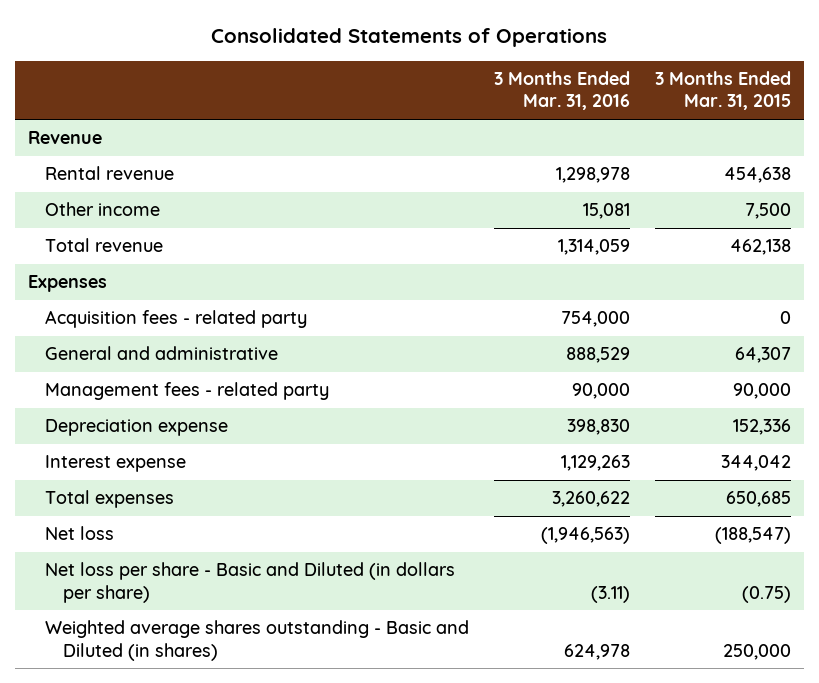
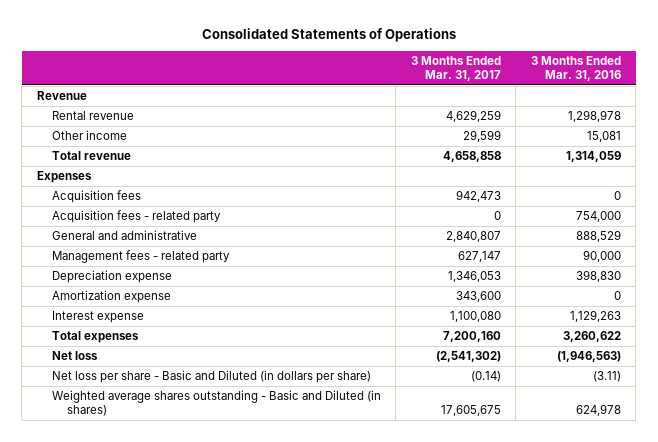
[655,71,792,111] 3 Months Ended Mar. 31, 2015 -> none
none -> [410,56,501,81] 3 Months Ended Mar. 31, 2017
none -> [51,190,141,204] Acquisition fees
none -> [51,290,171,304] Amortization expense

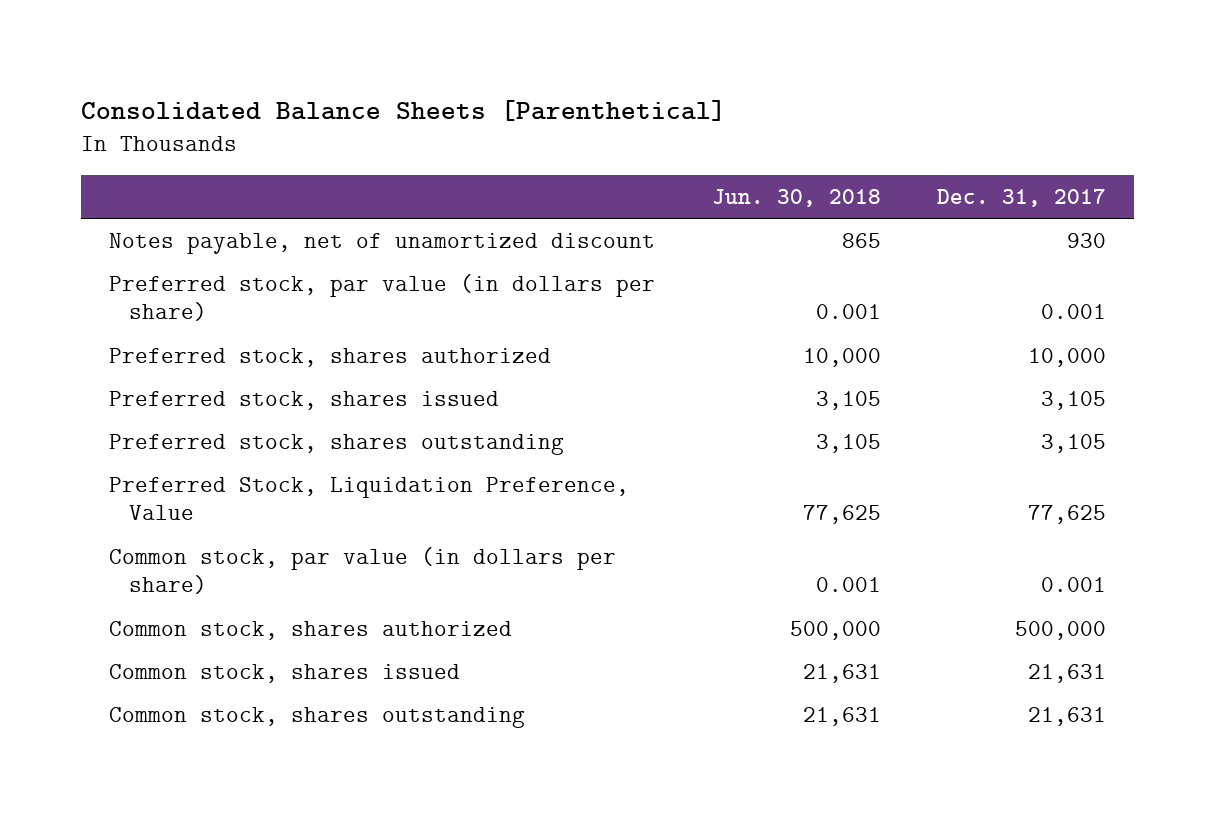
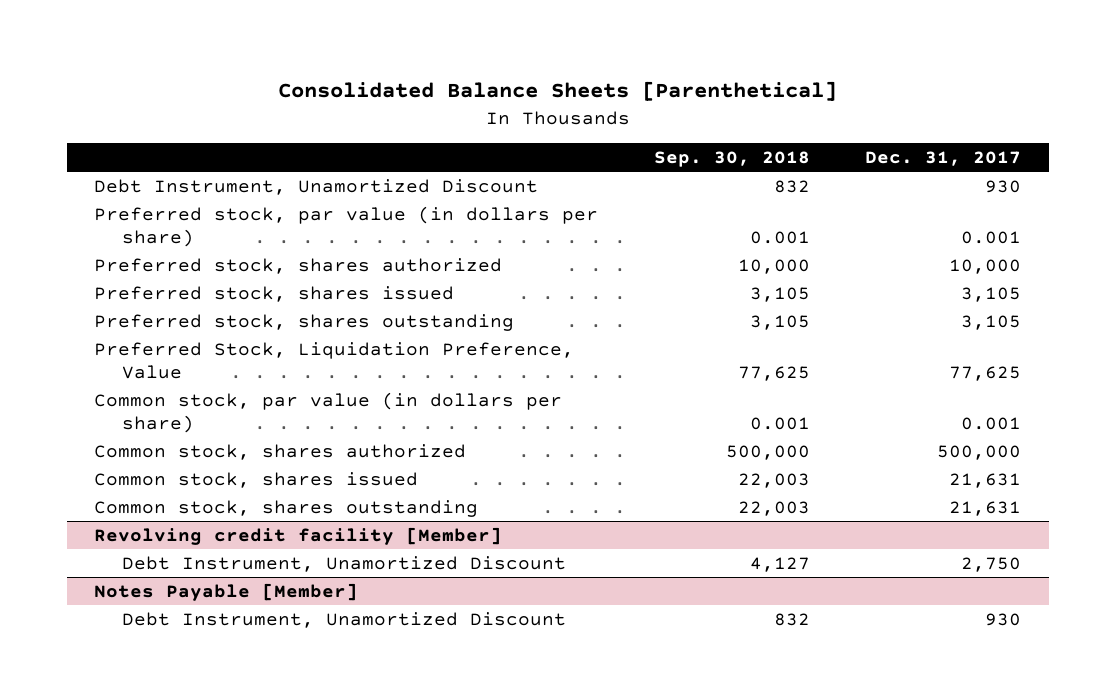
[711,189,881,208] Jun. 30, 2018 -> none
none -> [653,151,810,168] Sep. 30, 2018
[109,233,656,255] Notes payable, net of unamortized discount -> [94,178,539,195] Debt Instrument, Unamortized Discount
none -> [94,526,503,545] Revolving credit facility [Member]
none -> [121,555,566,572] Debt Instrument, Unamortized Discount
none -> [94,582,359,601] Notes Payable [Member]
none -> [121,611,566,628] Debt Instrument, Unamortized Discount

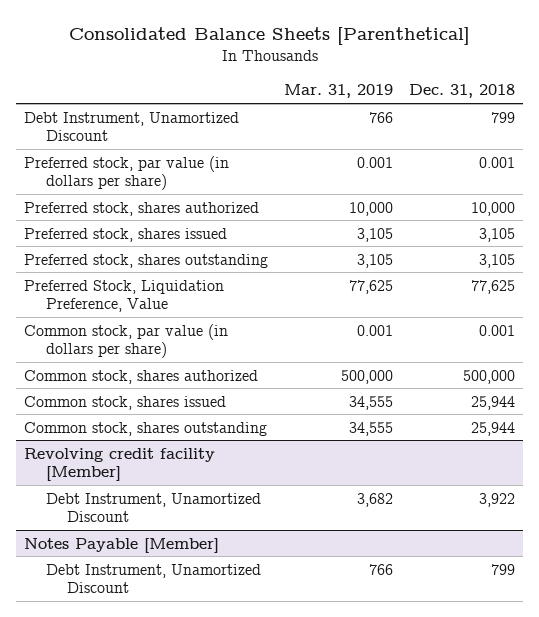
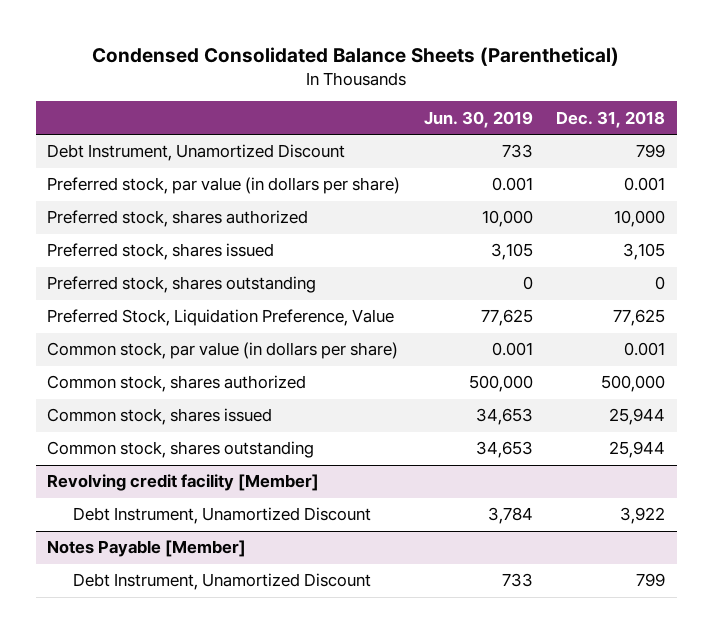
[68,27,470,46] Consolidated Balance Sheets [Parenthetical] -> [92,46,620,66] Condensed Consolidated Balance Sheets (Parenthetical)
[284,84,394,99] Mar. 31, 2019 -> none
none -> [423,110,533,128] Jun. 30, 2019
[478,253,515,268] 3,105 -> [655,276,666,291] 0

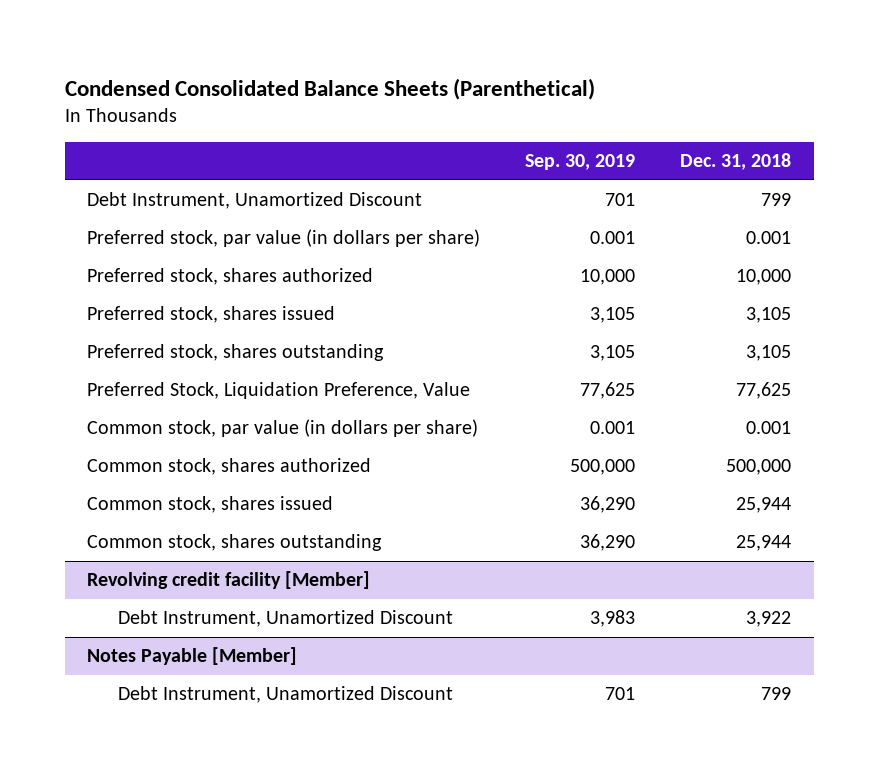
[423,110,533,128] Jun. 30, 2019 -> none
none -> [525,154,636,171] Sep. 30, 2019
[655,276,666,291] 0 -> [746,345,792,362] 3,105

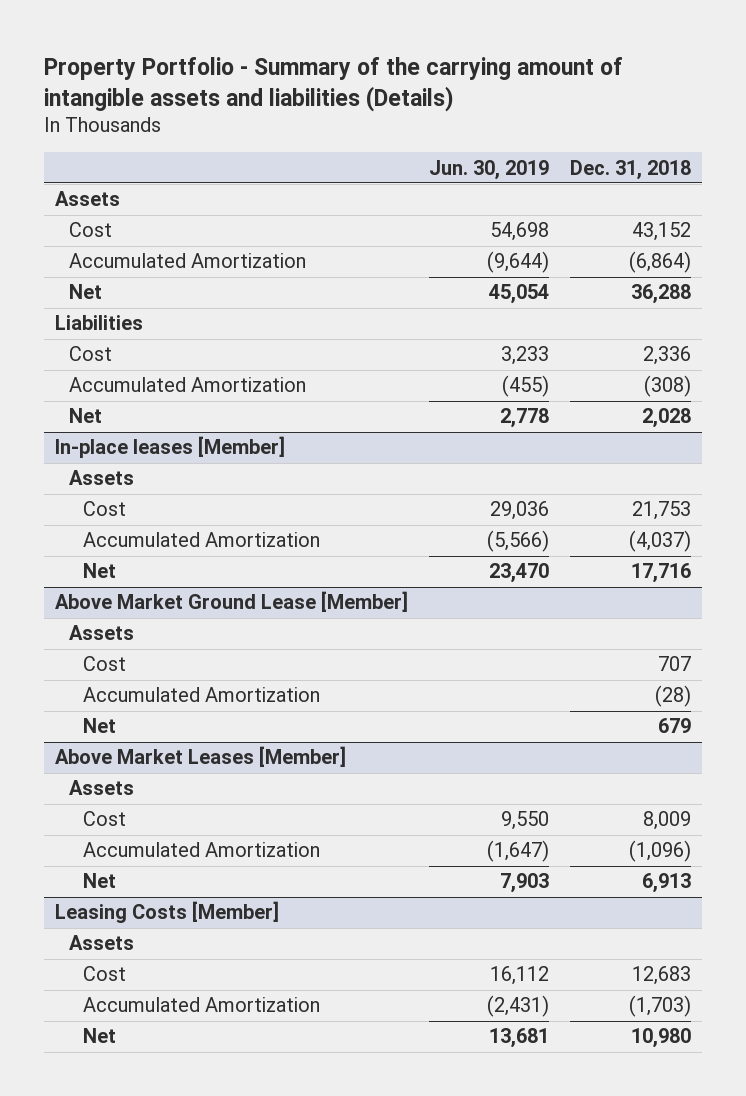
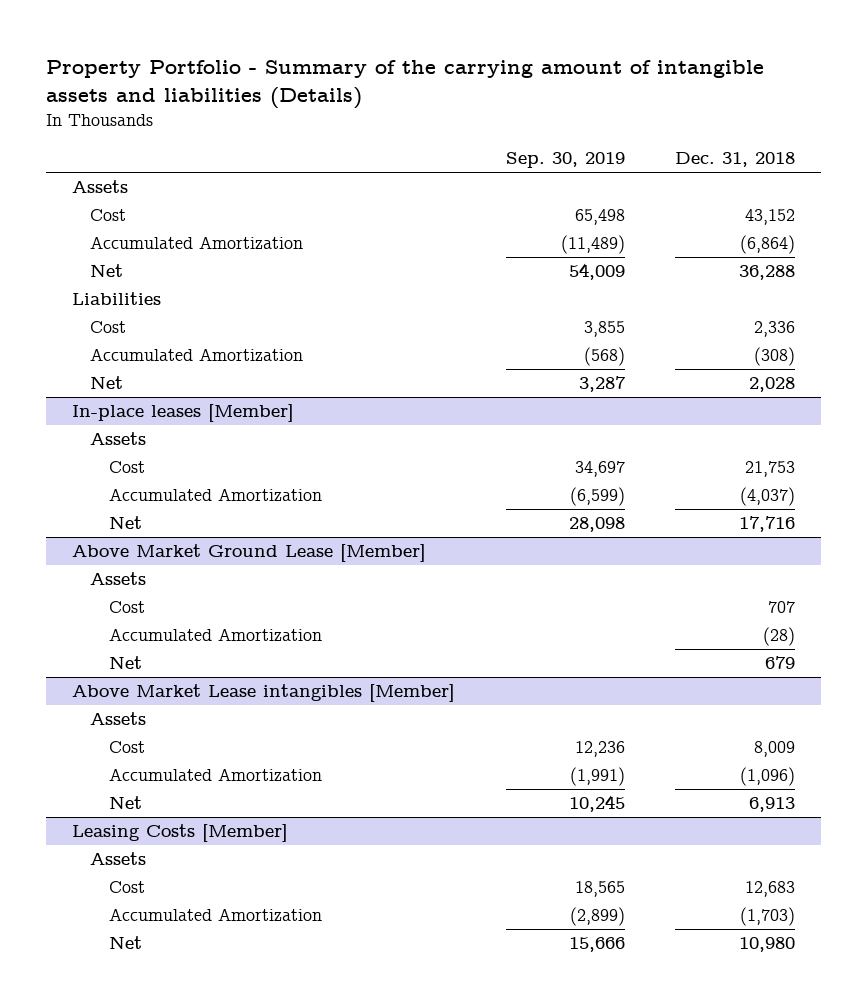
[429,159,550,180] Jun. 30, 2019 -> none
none -> [505,152,625,169] Sep. 30, 2019
[54,746,346,768] Above Market Leases [Member] -> [71,684,455,703] Above Market Lease intangibles [Member]

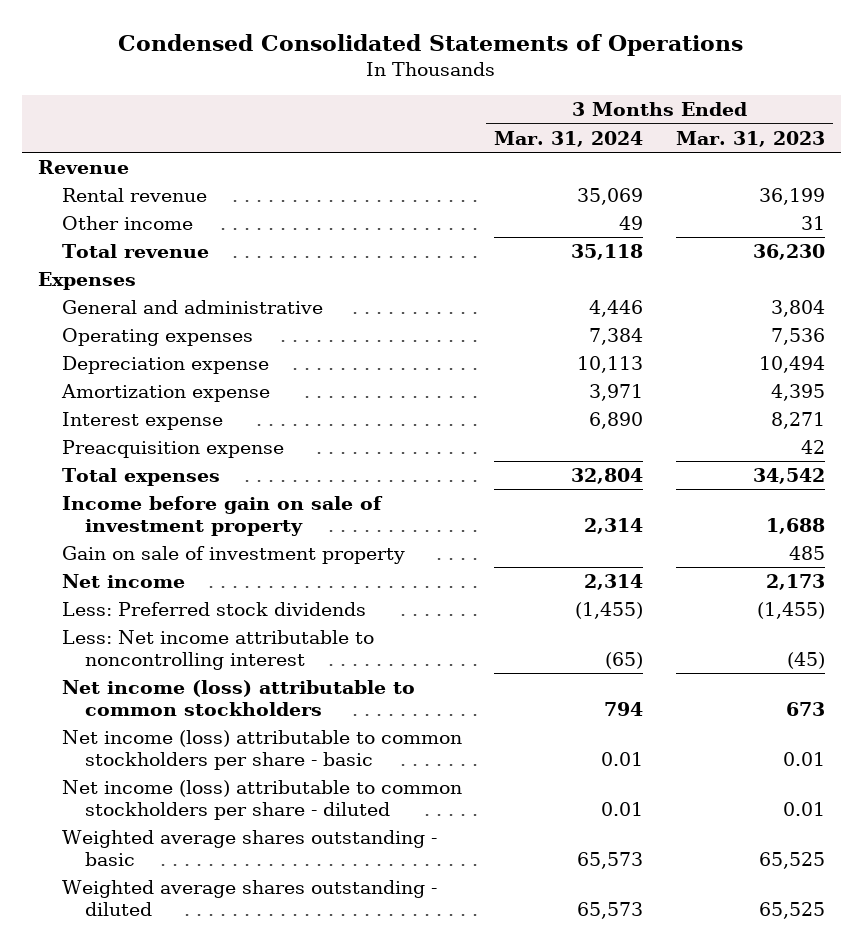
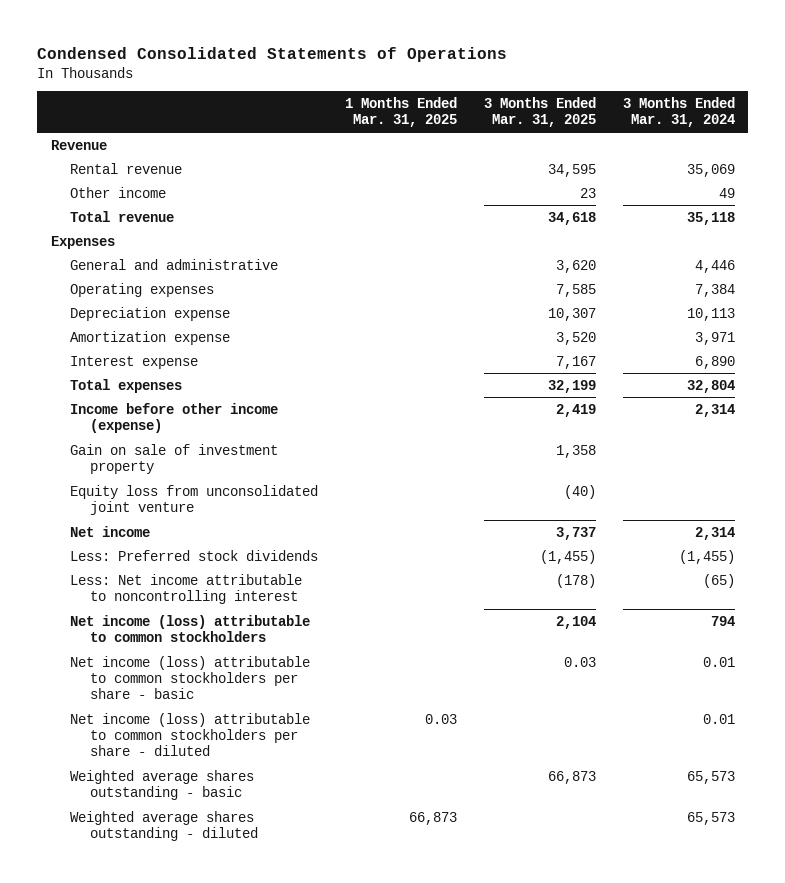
[675,130,825,147] Mar. 31, 2023 -> none
none -> [344,97,457,128] 1 Months Ended Mar. 31, 2025
none -> [483,97,596,128] 3 Months Ended Mar. 31, 2025
[61,440,284,459] Preacquisition expense -> none
[61,496,383,536] Income before gain on sale of investment property -> [70,402,279,434] Income before other income (expense)
none -> [70,484,319,516] Equity loss from unconsolidated joint venture

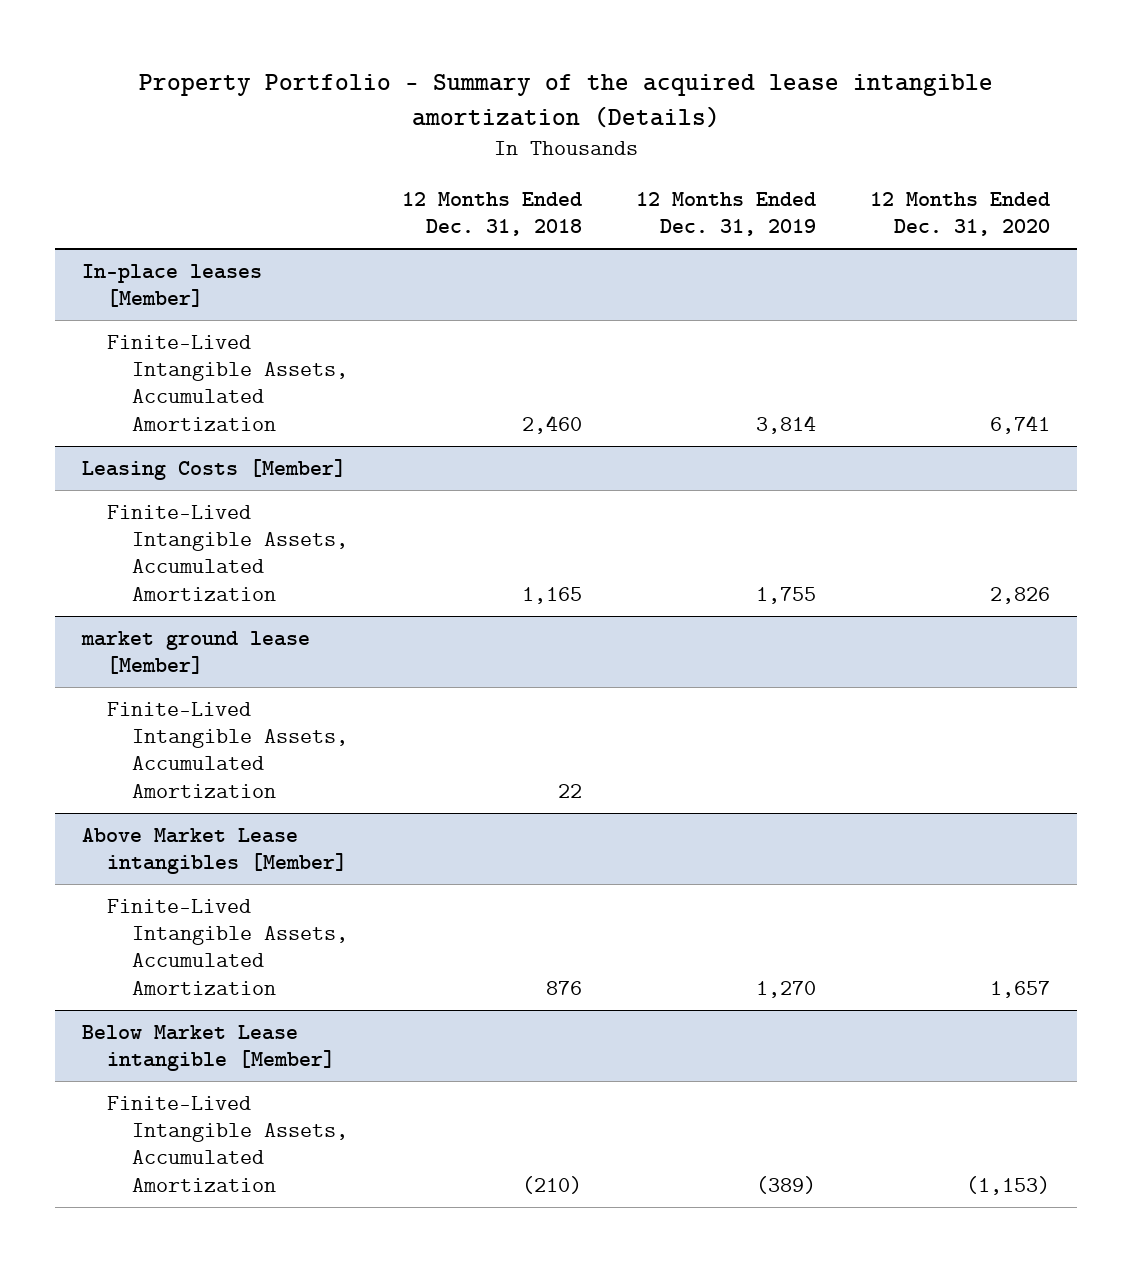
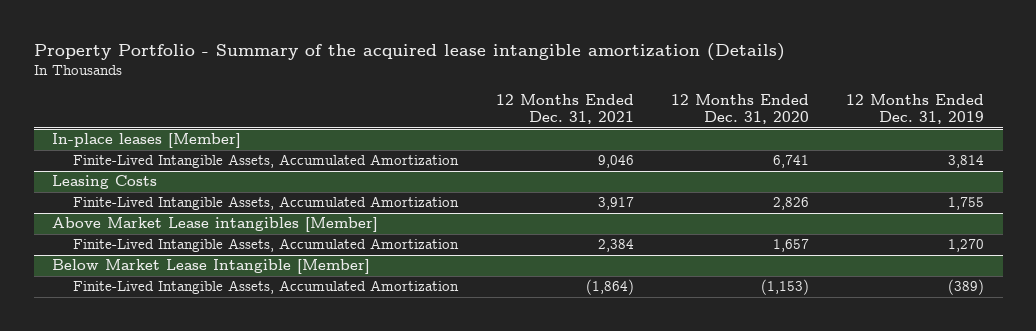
[401,192,582,237] 12 Months Ended Dec. 31, 2018 -> none
none -> [495,94,634,125] 12 Months Ended Dec. 31, 2021
[82,458,347,480] Leasing Costs [Member] -> [52,175,158,190] Leasing Costs
[81,630,311,674] market ground lease [Member] -> none
[107,701,349,798] Finite-Lived Intangible Assets, Accumulated Amortization -> none
[82,1024,336,1071] Below Market Lease intangible [Member] -> [52,259,371,275] Below Market Lease Intangible [Member]

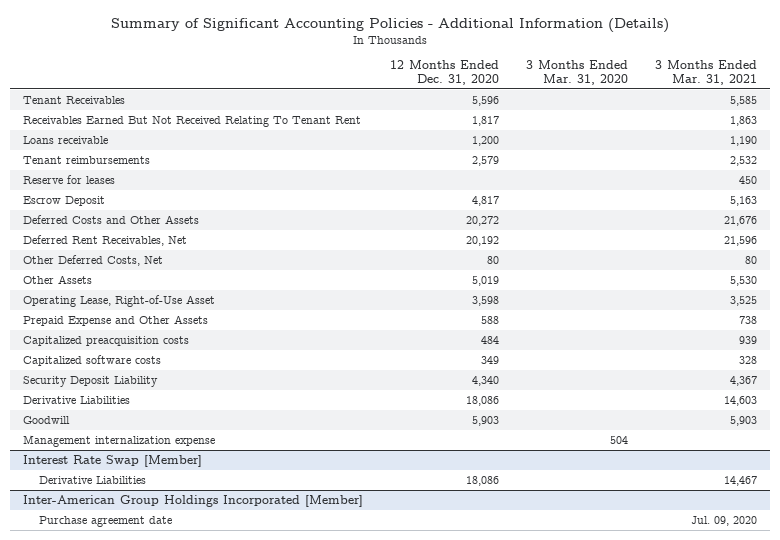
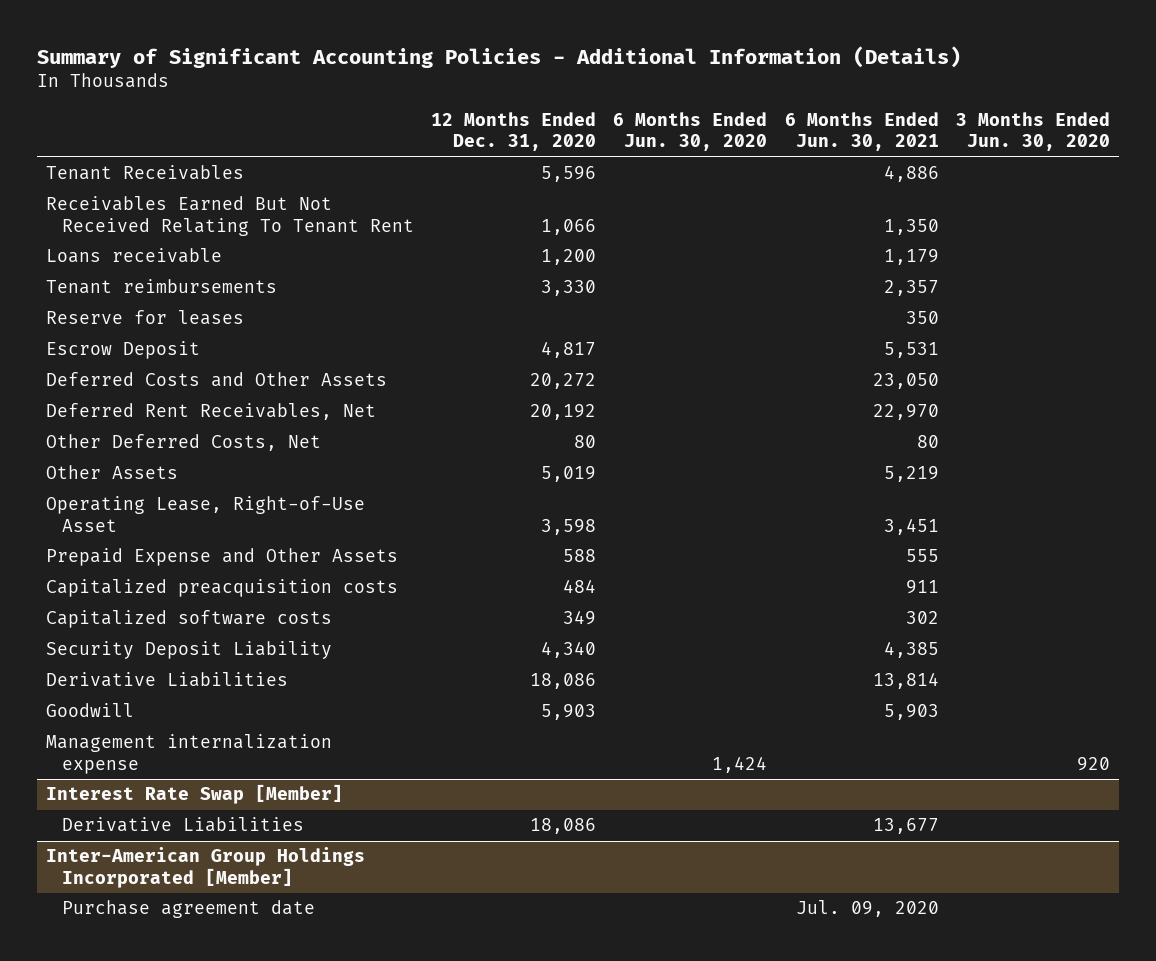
[526,60,629,85] 3 Months Ended Mar. 31, 2020 -> none
[655,60,758,85] 3 Months Ended Mar. 31, 2021 -> none
none -> [613,111,768,152] 6 Months Ended Jun. 30, 2020
none -> [784,111,939,152] 6 Months Ended Jun. 30, 2021
none -> [956,111,1111,152] 3 Months Ended Jun. 30, 2020
[472,115,500,126] 1,817 -> [541,219,597,236] 1,066
[472,155,500,166] 2,579 -> [541,280,597,297] 3,330

